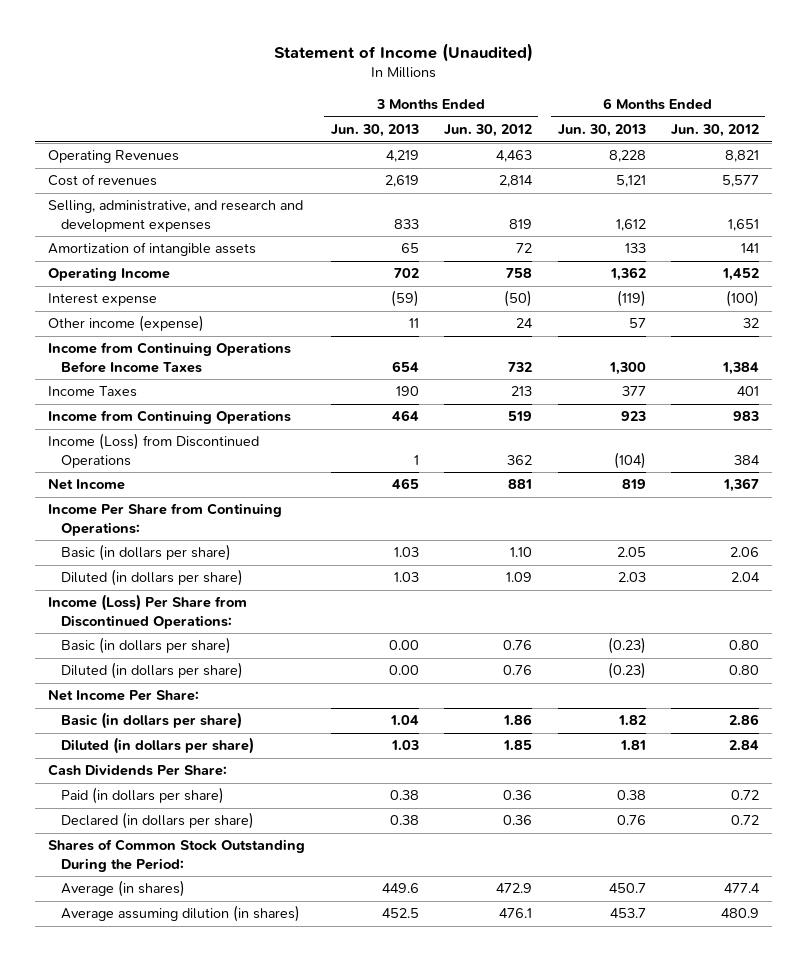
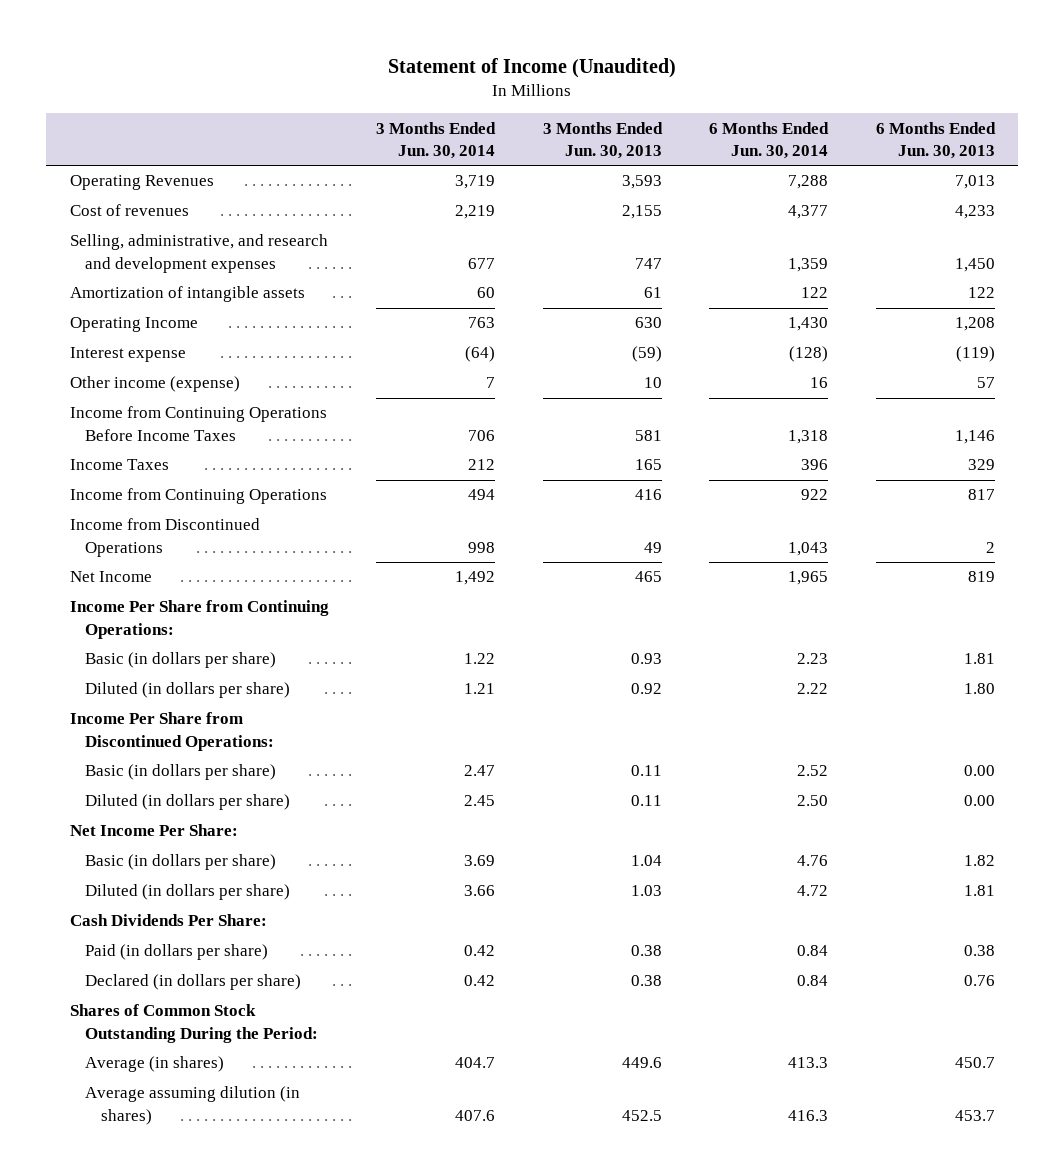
[444,124,533,138] Jun. 30, 2012 -> none
[671,124,760,138] Jun. 30, 2012 -> none
none -> [376,121,497,160] 3 Months Ended Jun. 30, 2014
none -> [709,121,830,160] 6 Months Ended Jun. 30, 2014
[385,150,419,163] 4,219 -> [621,175,662,190] 3,593
[608,150,646,163] 8,228 -> [954,175,995,190] 7,013
[384,175,419,188] 2,619 -> [621,205,662,220] 2,155
[615,175,646,188] 5,121 -> [954,205,995,220] 4,233
[393,218,419,229] 833 -> [634,257,662,269] 747
[615,218,646,231] 1,612 -> [954,257,995,272] 1,450
[400,243,419,254] 65 -> [643,287,662,299] 61
[624,243,646,254] 133 -> [967,287,995,299] 122
[393,268,419,279] 702 -> [634,317,662,329] 630
[609,267,646,282] 1,362 -> [954,317,995,332] 1,208
[408,318,419,329] 11 -> [643,377,662,389] 10
[391,360,419,372] 654 -> [634,429,662,441] 581
[608,361,646,375] 1,300 -> [954,429,995,444] 1,146
[395,386,419,397] 190 -> [634,459,662,471] 165
[621,386,646,397] 377 -> [967,459,995,471] 329
[391,410,419,422] 464 -> [634,489,662,501] 416
[620,411,646,422] 923 -> [967,489,995,501] 817
[48,433,260,468] Income (Loss) from Discontinued Operations -> [69,518,260,557] Income from Discontinued Operations
[413,454,419,465] 1 -> [643,541,662,553] 49
[613,451,646,469] (104) -> [985,541,995,553] 2
[393,547,419,558] 1.03 -> [630,653,662,665] 0.93
[616,547,646,558] 2.05 -> [963,653,995,665] 1.81
[393,572,419,583] 1.03 -> [630,683,662,695] 0.92
[617,572,646,583] 2.03 -> [963,683,995,695] 1.80
[48,594,248,629] Income (Loss) Per Share from Discontinued Operations: -> [69,712,275,751] Income Per Share from Discontinued Operations:
[388,640,419,651] 0.00 -> [630,765,662,777] 0.11
[607,637,646,655] (0.23) -> [963,765,995,777] 0.00
[388,665,419,676] 0.00 -> [630,795,662,807] 0.11
[607,662,646,680] (0.23) -> [963,795,995,807] 0.00

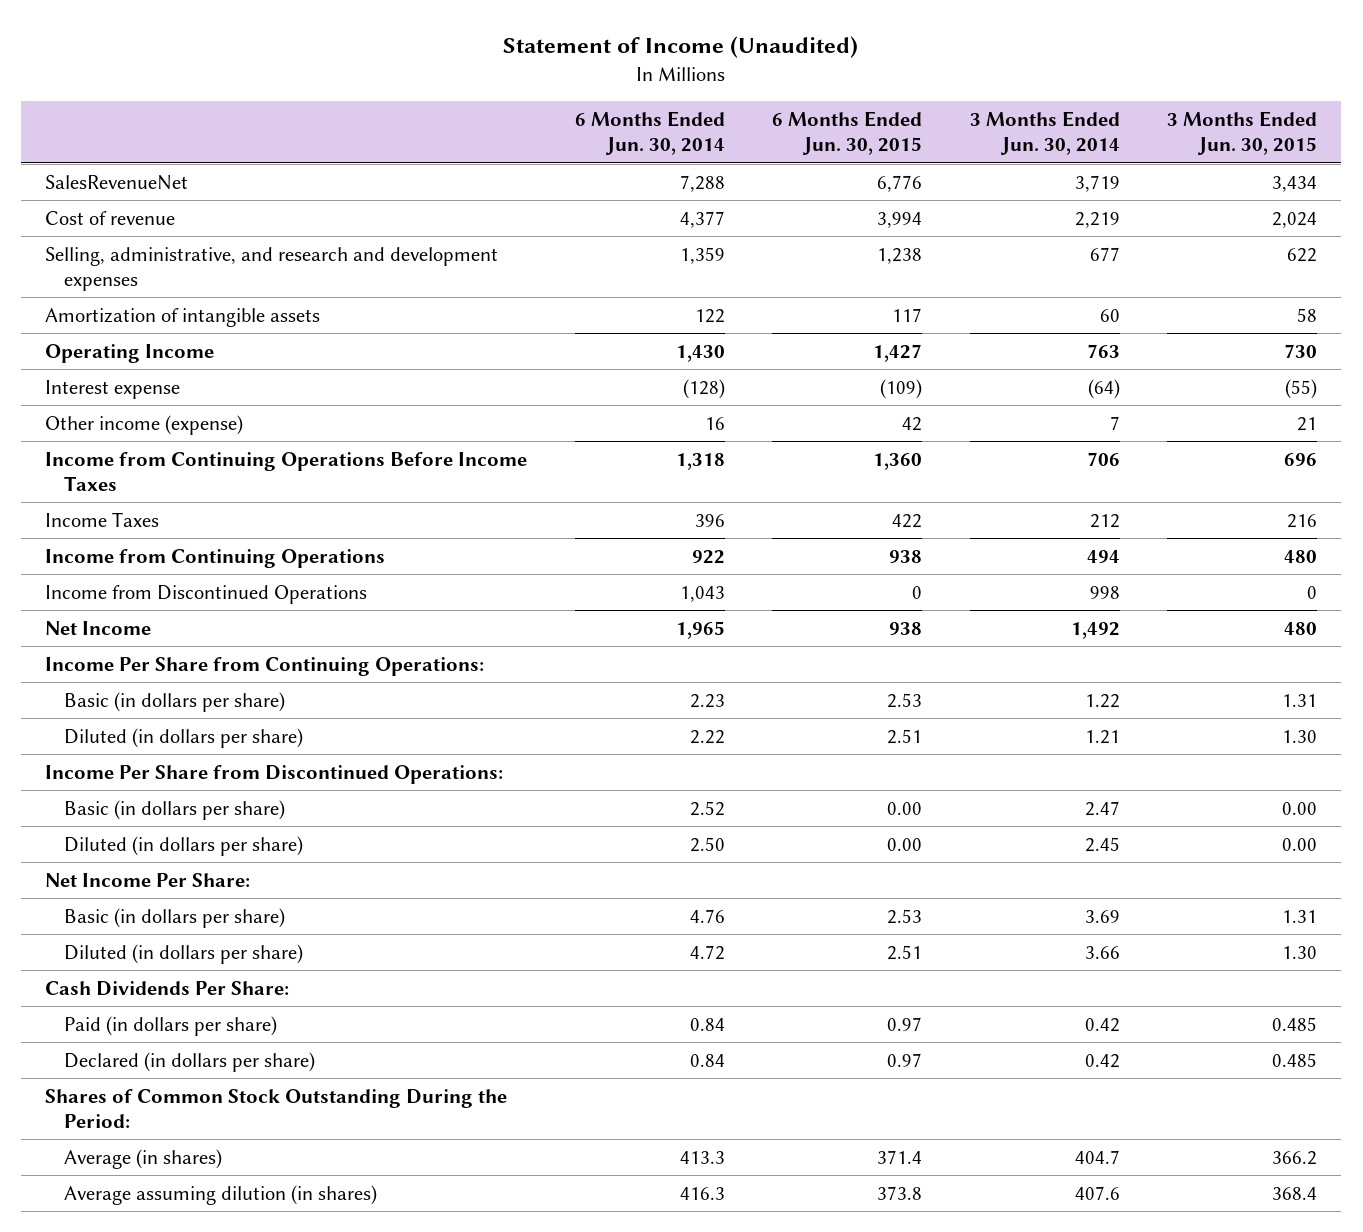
[542,121,663,160] 3 Months Ended Jun. 30, 2013 -> none
[875,121,996,160] 6 Months Ended Jun. 30, 2013 -> none
none -> [772,111,923,156] 6 Months Ended Jun. 30, 2015
none -> [1167,111,1318,156] 3 Months Ended Jun. 30, 2015
[69,175,214,191] Operating Revenues -> [45,174,189,190] SalesRevenueNet
[69,204,189,217] Cost of revenues -> [45,210,176,225] Cost of revenue

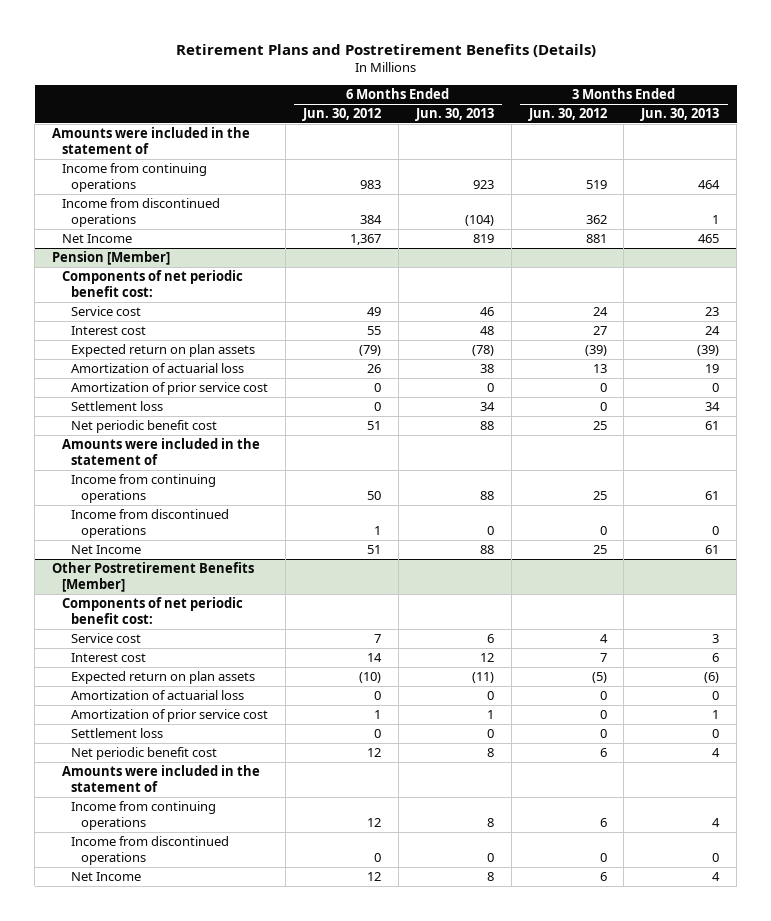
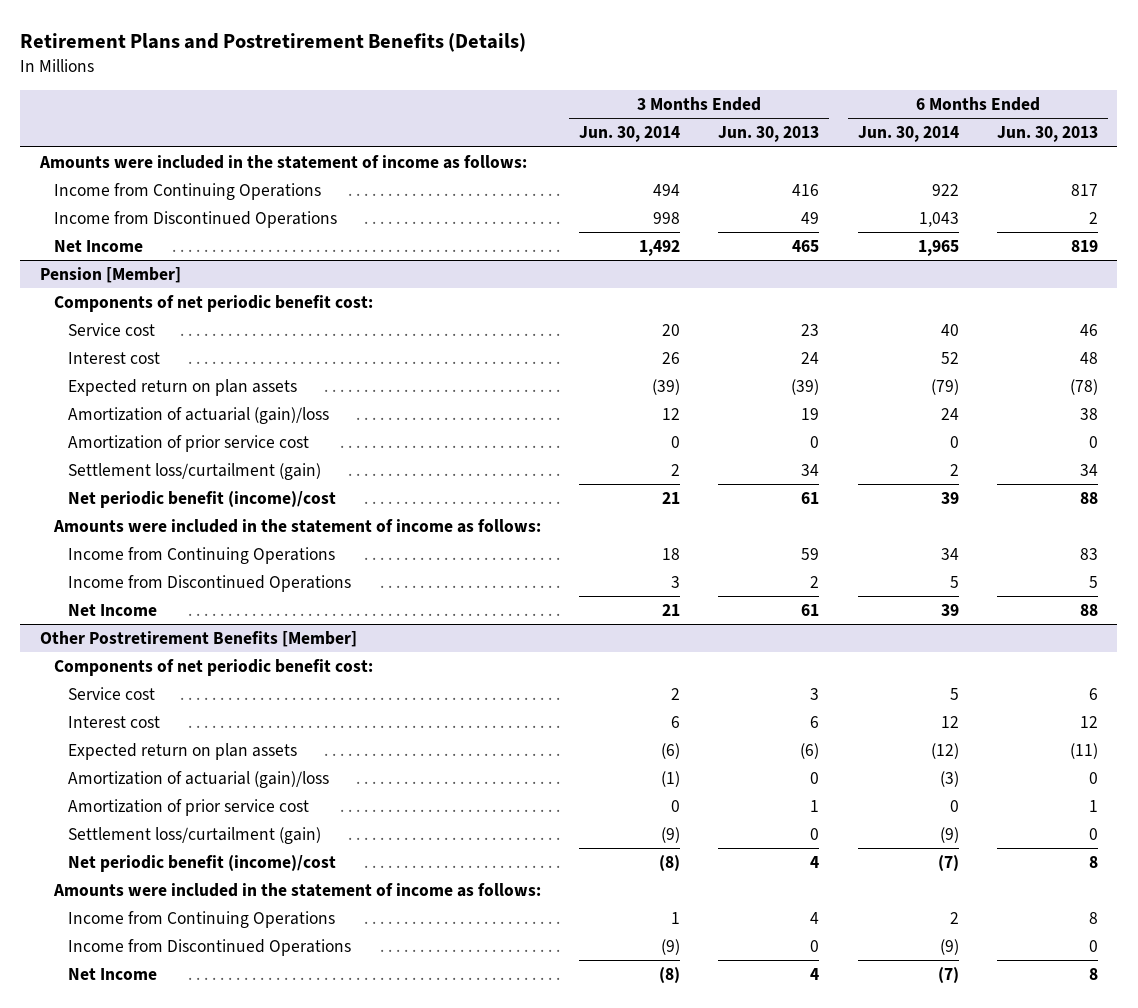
[301,108,381,122] Jun. 30, 2012 -> none
[527,108,607,122] Jun. 30, 2012 -> none
none -> [579,126,681,143] Jun. 30, 2014
none -> [857,126,959,143] Jun. 30, 2014
[52,127,251,154] Amounts were included in the statement of -> [38,155,527,170] Amounts were included in the statement of income as follows:
[61,163,207,192] Income from continuing operations -> [53,183,321,201] Income from Continuing Operations
[472,179,494,189] 923 -> [1071,184,1099,197] 817
[698,179,721,189] 464 -> [792,184,820,197] 416
[61,198,220,227] Income from discontinued operations -> [53,211,337,229] Income from Discontinued Operations
[464,214,494,226] (104) -> [1089,212,1099,225] 2
[712,214,720,224] 1 -> [801,212,820,225] 49
[71,363,245,374] Amortization of actuarial loss -> [67,407,329,425] Amortization of actuarial (gain)/loss
[71,401,164,412] Settlement loss -> [67,463,321,481] Settlement loss/curtailment (gain)
[71,420,218,434] Net periodic benefit cost -> [67,491,336,509] Net periodic benefit (income)/cost
[61,438,260,465] Amounts were included in the statement of -> [52,519,541,534] Amounts were included in the statement of income as follows:
[71,474,217,503] Income from continuing operations -> [67,547,335,565] Income from Continuing Operations
[479,490,494,500] 88 -> [1080,548,1099,561] 83
[705,490,720,500] 61 -> [801,548,820,561] 59
[71,509,230,538] Income from discontinued operations -> [67,575,351,593] Income from Discontinued Operations
[486,525,494,535] 0 -> [1089,576,1099,589] 5
[712,525,720,535] 0 -> [810,576,820,589] 2
[71,690,245,701] Amortization of actuarial loss -> [67,771,329,789] Amortization of actuarial (gain)/loss
[71,728,164,739] Settlement loss -> [67,827,321,845] Settlement loss/curtailment (gain)
[71,747,218,761] Net periodic benefit cost -> [67,855,336,873] Net periodic benefit (income)/cost
[61,765,260,792] Amounts were included in the statement of -> [52,883,541,898] Amounts were included in the statement of income as follows:
[71,801,217,830] Income from continuing operations -> [67,911,335,929] Income from Continuing Operations
[71,836,230,865] Income from discontinued operations -> [67,939,351,957] Income from Discontinued Operations

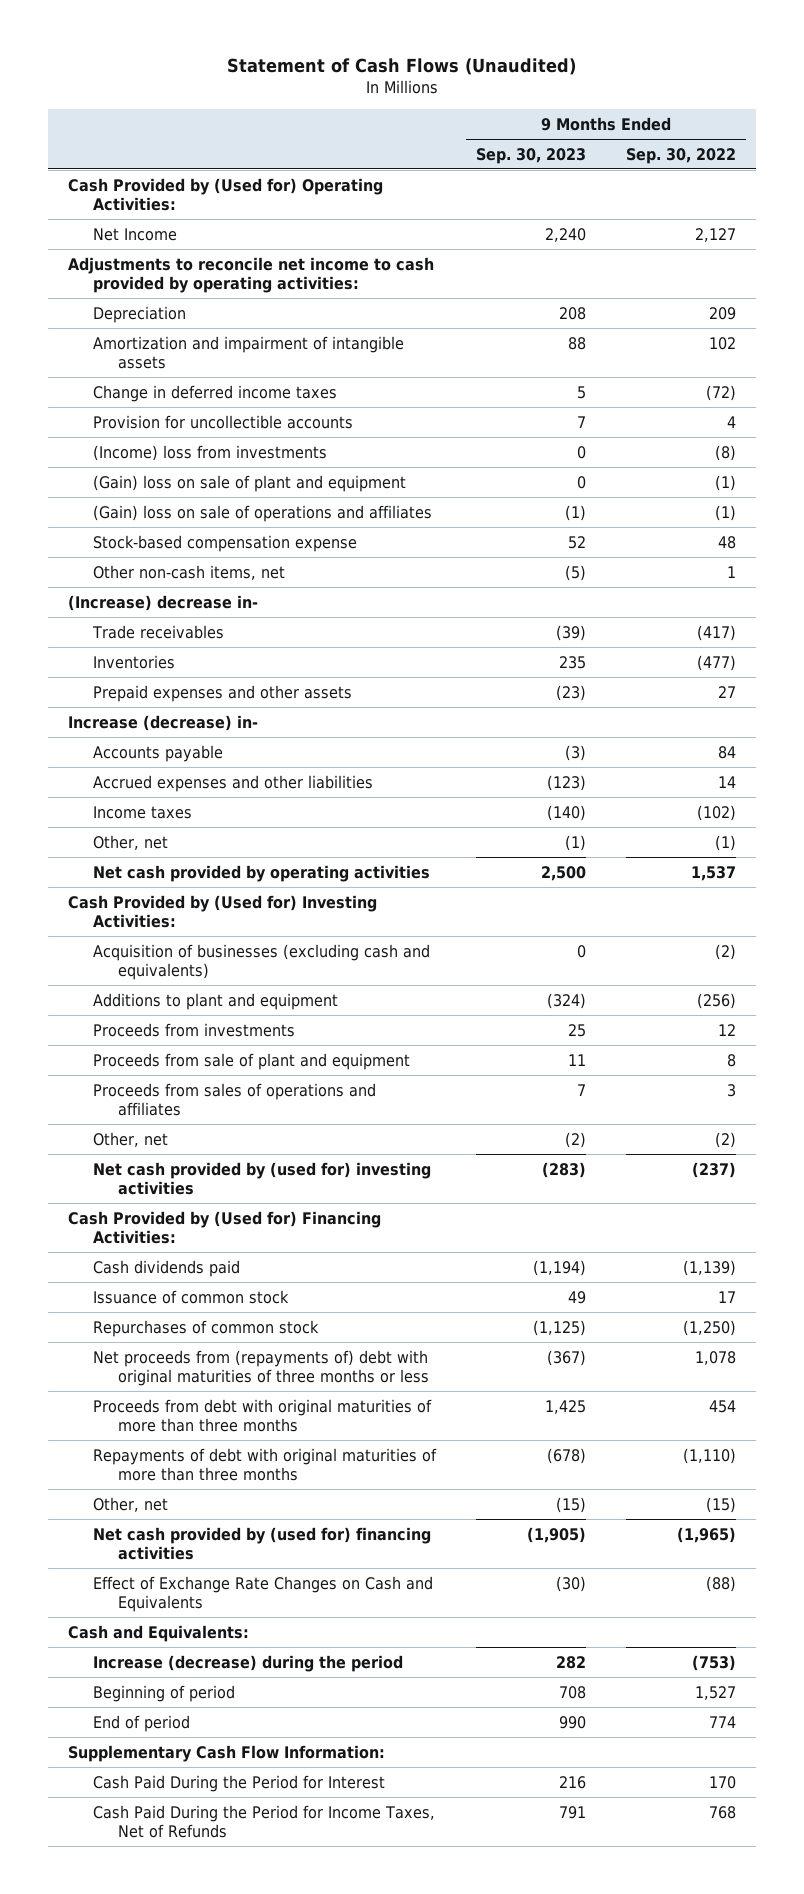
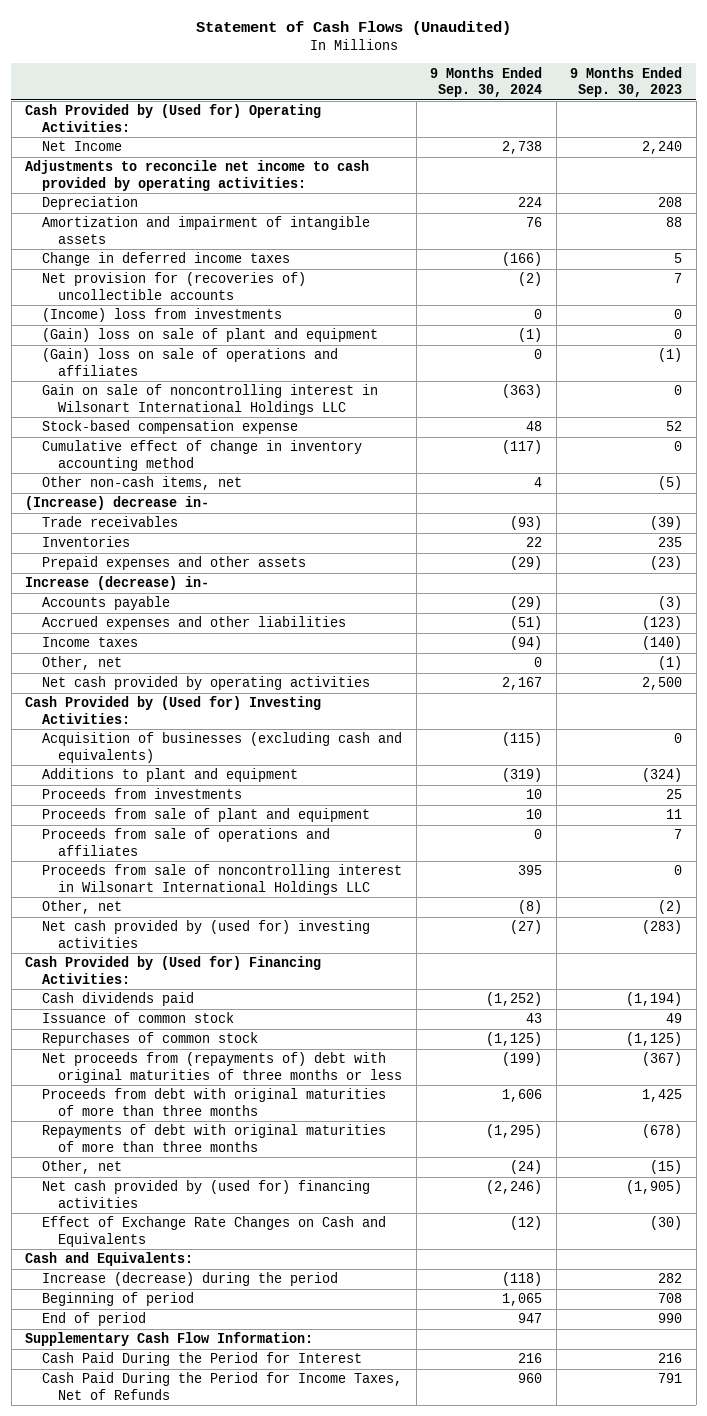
[625,147,736,164] Sep. 30, 2022 -> none
none -> [430,66,543,97] 9 Months Ended Sep. 30, 2024
[92,414,353,429] Provision for uncollectible accounts -> [41,272,306,300] Net provision for (recoveries of) uncollectible accounts
none -> [41,384,378,415] Gain on sale of noncontrolling interest in Wilsonart International Holdings LLC
none -> [41,440,362,471] Cumulative effect of change in inventory accounting method
[92,1082,376,1117] Proceeds from sales of operations and affiliates -> [41,828,330,856] Proceeds from sale of operations and affiliates
none -> [41,864,402,895] Proceeds from sale of noncontrolling interest in Wilsonart International Holdings LLC

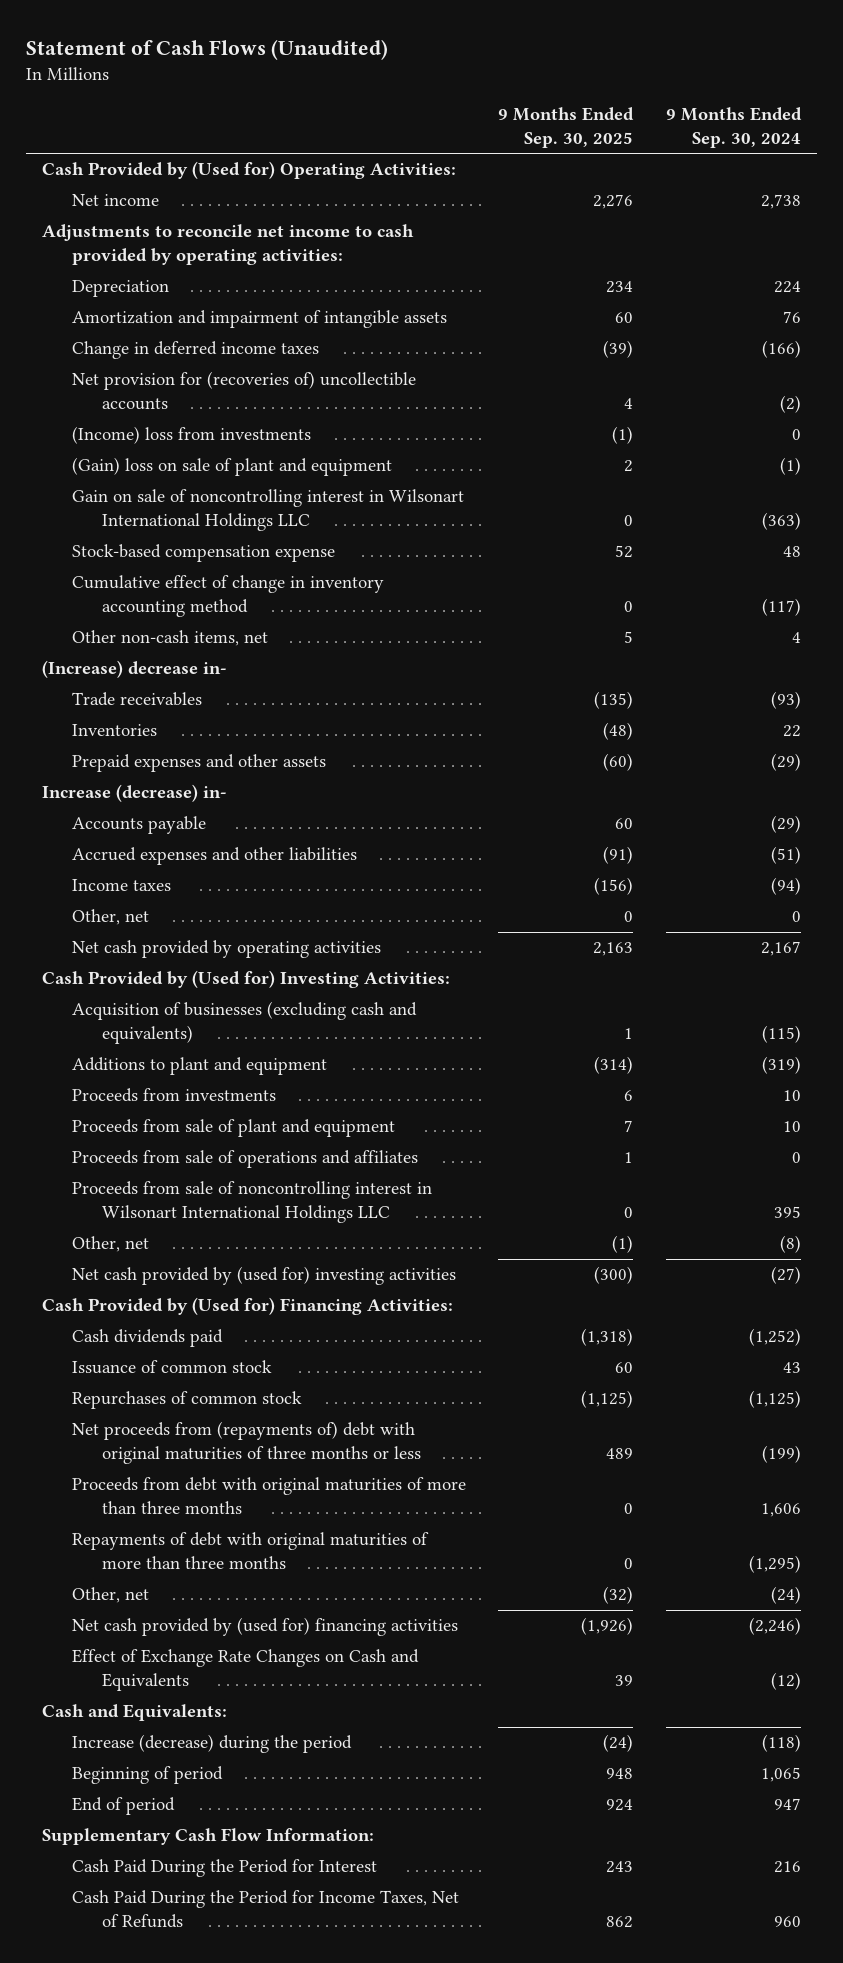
[570,66,683,97] 9 Months Ended Sep. 30, 2023 -> none
none -> [498,107,635,149] 9 Months Ended Sep. 30, 2025
[41,141,122,152] Net Income -> [71,194,159,207] Net income
[41,348,338,376] (Gain) loss on sale of operations and affiliates -> none

